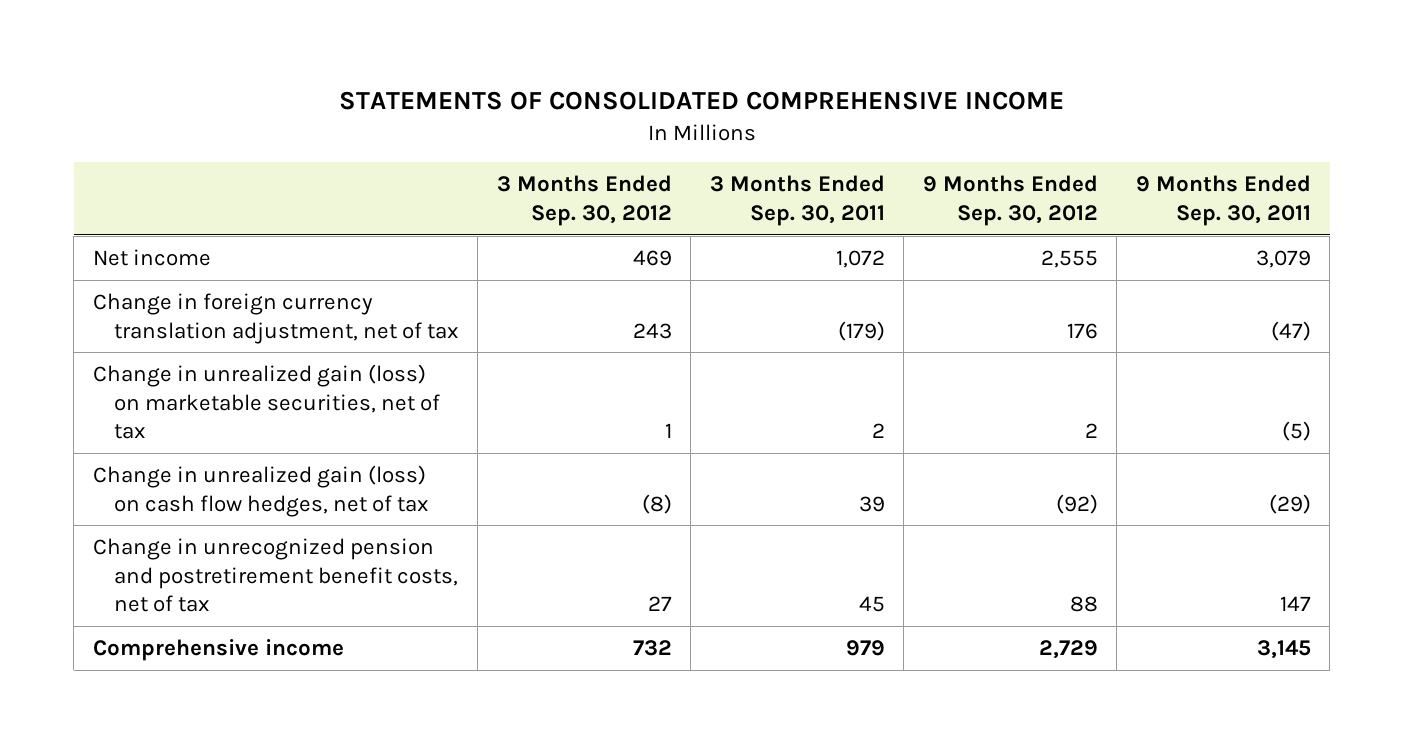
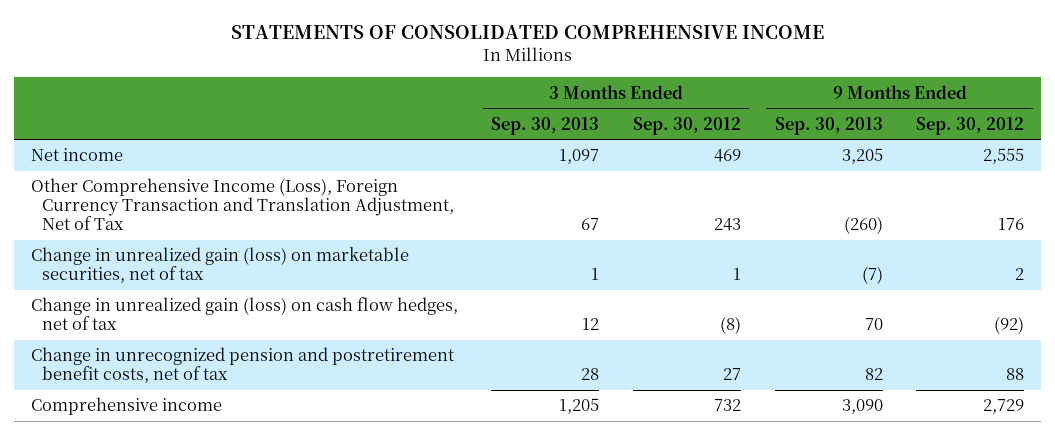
[709,175,885,226] 3 Months Ended Sep. 30, 2011 -> none
[1135,175,1311,226] 9 Months Ended Sep. 30, 2011 -> none
none -> [491,116,600,135] Sep. 30, 2013
none -> [774,116,883,135] Sep. 30, 2013
[92,293,459,344] Change in foreign currency translation adjustment, net of tax -> [30,178,455,231] Other Comprehensive Income (Loss), Foreign Currency Transaction and Translation Adjustment, Net of Tax

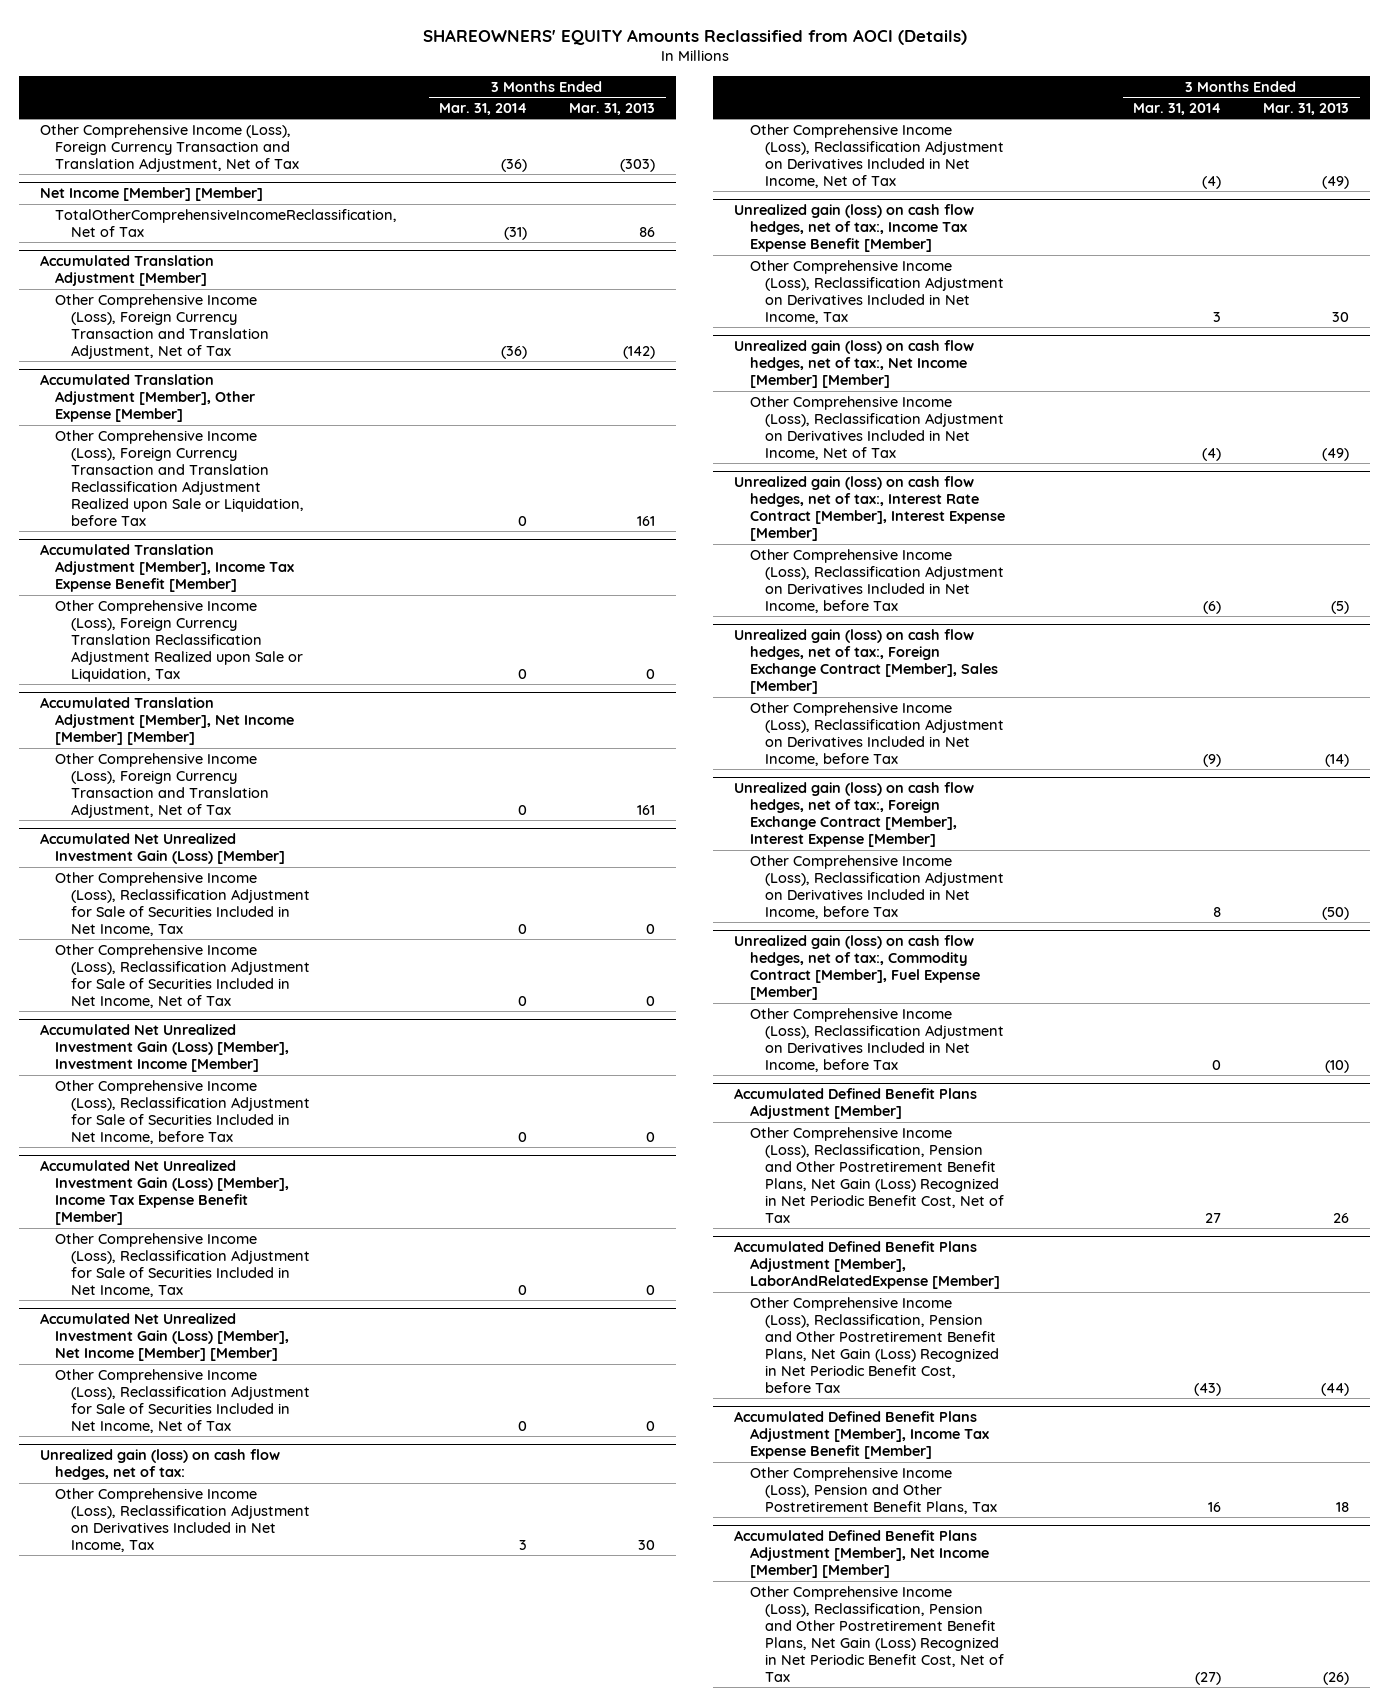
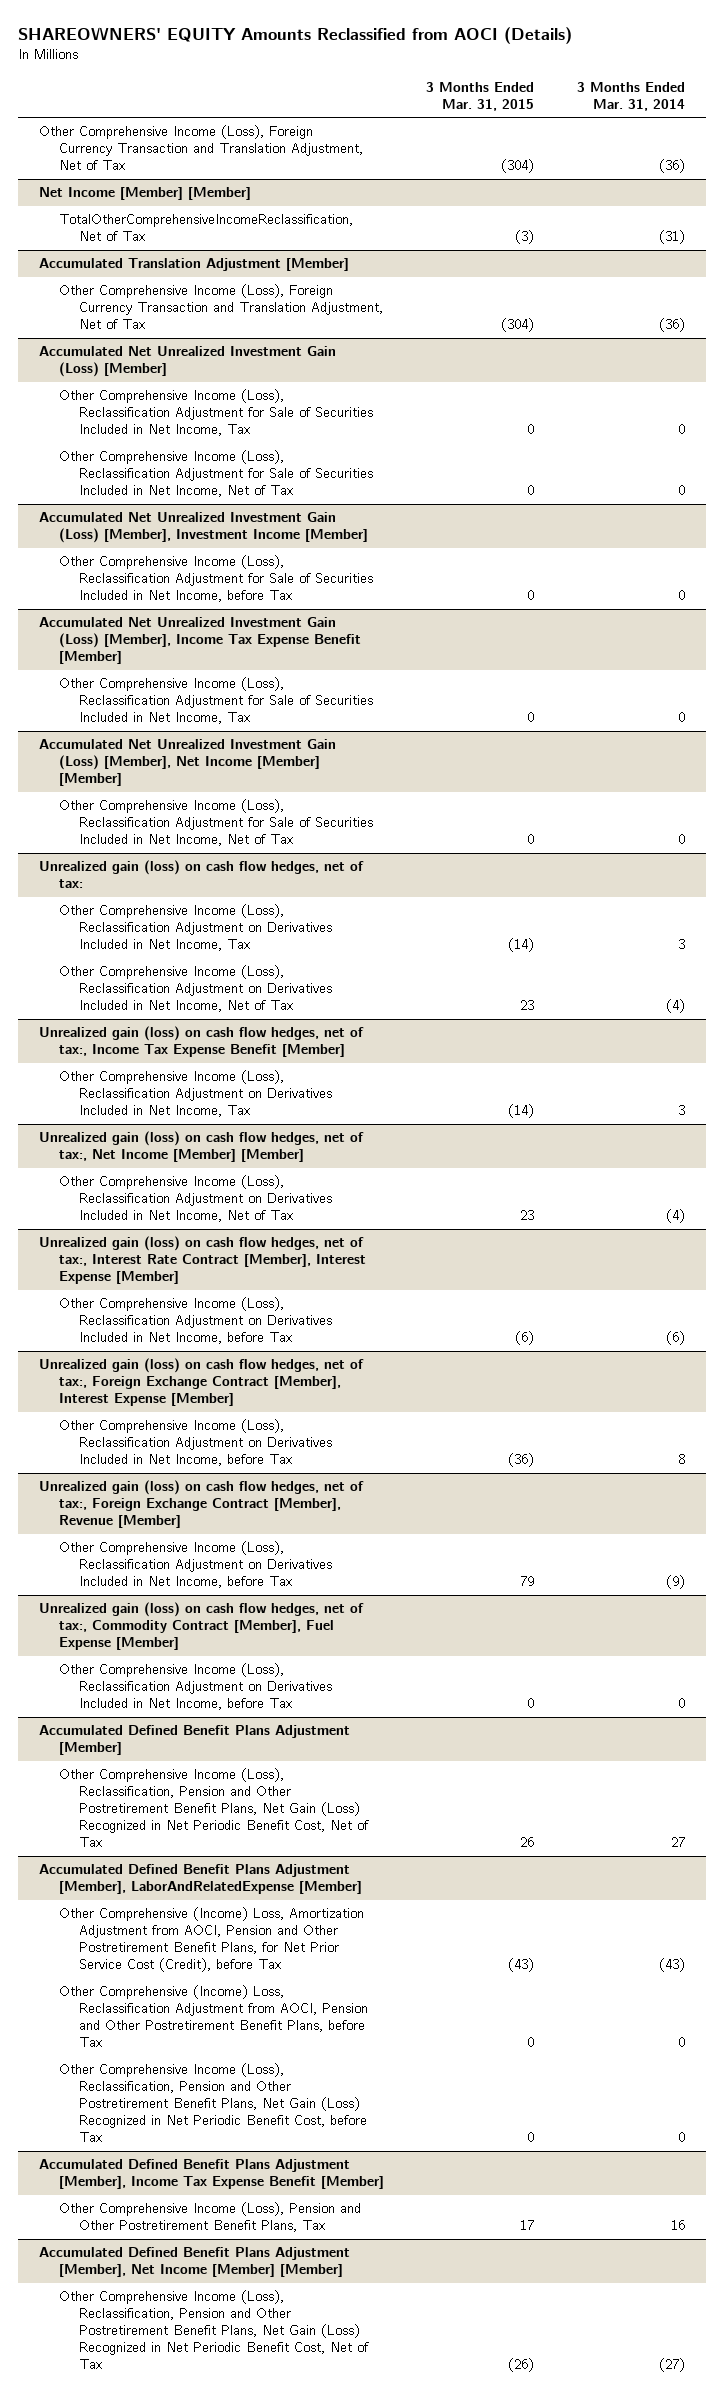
[569,102,656,115] Mar. 31, 2013 -> none
none -> [426,81,535,111] 3 Months Ended Mar. 31, 2015
[39,374,256,423] Accumulated Translation Adjustment [Member], Other Expense [Member] -> none
[55,429,305,527] Other Comprehensive Income (Loss), Foreign Currency Transaction and Translation Reclassification Adjustment Realized upon Sale or Liquidation, before Tax -> none
[39,544,295,593] Accumulated Translation Adjustment [Member], Income Tax Expense Benefit [Member] -> none
[55,599,304,682] Other Comprehensive Income (Loss), Foreign Currency Translation Reclassification Adjustment Realized upon Sale or Liquidation, Tax -> none
[39,697,295,746] Accumulated Translation Adjustment [Member], Net Income [Member] [Member] -> none
[55,752,270,818] Other Comprehensive Income (Loss), Foreign Currency Transaction and Translation Adjustment, Net of Tax -> none
[733,629,998,695] Unrealized gain (loss) on cash flow hedges, net of tax:, Foreign Exchange Contract [Member], Sales [Member] -> none
[749,701,1005,766] Other Comprehensive Income (Loss), Reclassification Adjustment on Derivatives Included in Net Income, before Tax -> none
none -> [39,1480,365,1529] Unrealized gain (loss) on cash flow hedges, net of tax:, Foreign Exchange Contract [Member], Revenue [Member]
none -> [59,1541,332,1589] Other Comprehensive Income (Loss), Reclassification Adjustment on Derivatives Included in Net Income, before Tax
none -> [59,1907,365,1973] Other Comprehensive (Income) Loss, Amortization Adjustment from AOCI, Pension and Other Postretirement Benefit Plans, for Net Prior Service Cost (Credit), before Tax
none -> [59,1985,368,2048] Other Comprehensive (Income) Loss, Reclassification Adjustment from AOCI, Pension and Other Postretirement Benefit Plans, before Tax
[1194,1383,1222,1397] (43) -> [677,2132,685,2143] 0

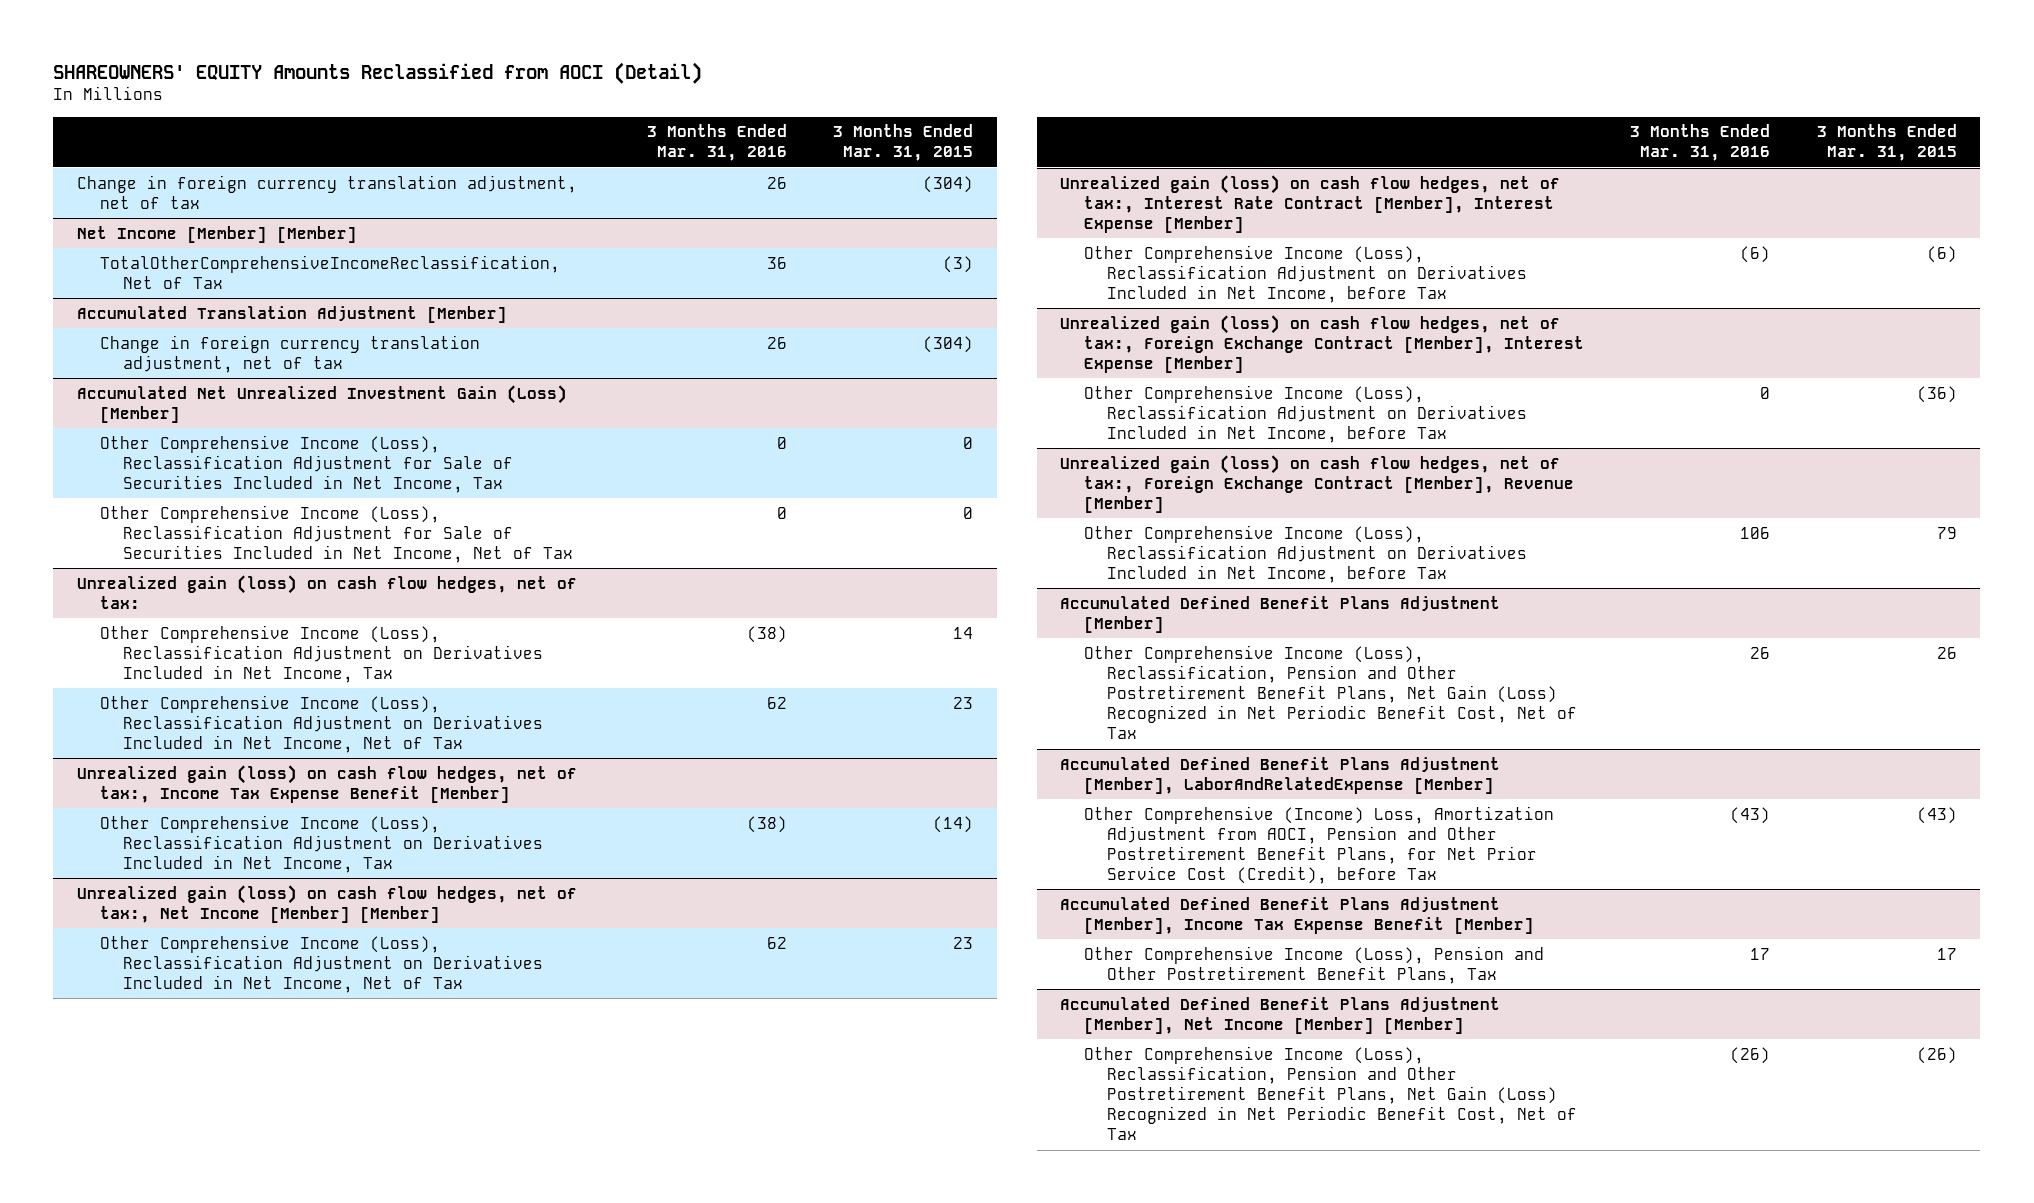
[18,27,573,45] SHAREOWNERS' EQUITY Amounts Reclassified from AOCI (Details) -> [53,61,703,84] SHAREOWNERS' EQUITY Amounts Reclassified from AOCI (Detail)
[576,81,685,111] 3 Months Ended Mar. 31, 2014 -> none
none -> [646,124,787,162] 3 Months Ended Mar. 31, 2016
[39,125,364,171] Other Comprehensive Income (Loss), Foreign Currency Transaction and Translation Adjustment, Net of Tax -> [76,174,577,209] Change in foreign currency translation adjustment, net of tax
[59,284,383,330] Other Comprehensive Income (Loss), Foreign Currency Transaction and Translation Adjustment, Net of Tax -> [99,334,480,373] Change in foreign currency translation adjustment, net of tax
[39,512,369,544] Accumulated Net Unrealized Investment Gain (Loss) [Member], Investment Income [Member] -> none
[59,555,373,603] Other Comprehensive Income (Loss), Reclassification Adjustment for Sale of Securities Included in Net Income, before Tax -> none
[39,617,362,665] Accumulated Net Unrealized Investment Gain (Loss) [Member], Income Tax Expense Benefit [Member] -> none
[59,677,373,725] Other Comprehensive Income (Loss), Reclassification Adjustment for Sale of Securities Included in Net Income, Tax -> none
[39,739,337,787] Accumulated Net Unrealized Investment Gain (Loss) [Member], Net Income [Member] [Member] -> none
[59,799,373,847] Other Comprehensive Income (Loss), Reclassification Adjustment for Sale of Securities Included in Net Income, Net of Tax -> none
[508,938,535,953] (14) -> [953,626,974,639] 14
[39,1602,365,1651] Unrealized gain (loss) on cash flow hedges, net of tax:, Commodity Contract [Member], Fuel Expense [Member] -> none
[59,1663,332,1711] Other Comprehensive Income (Loss), Reclassification Adjustment on Derivatives Included in Net Income, before Tax -> none
[59,1985,368,2048] Other Comprehensive (Income) Loss, Reclassification Adjustment from AOCI, Pension and Other Postretirement Benefit Plans, before Tax -> none
[59,2063,367,2143] Other Comprehensive Income (Loss), Reclassification, Pension and Other Postretirement Benefit Plans, Net Gain (Loss) Recognized in Net Periodic Benefit Cost, before Tax -> none

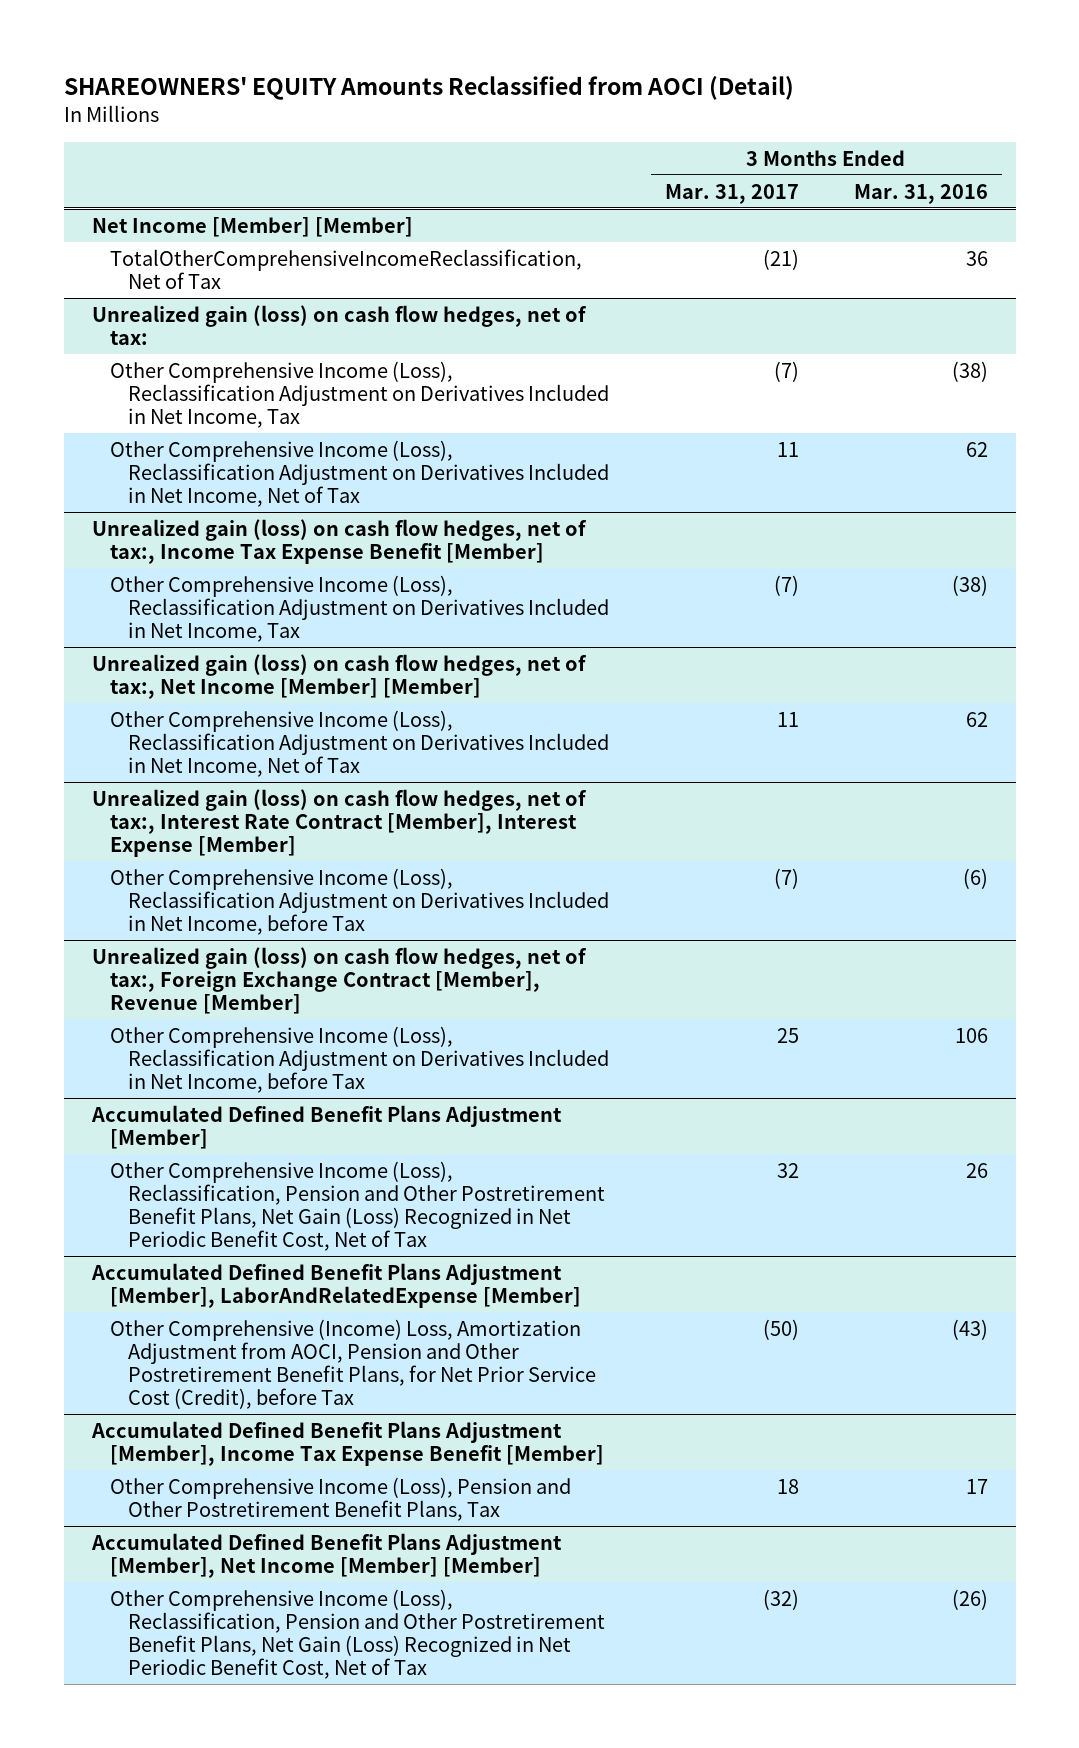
[833,124,974,162] 3 Months Ended Mar. 31, 2015 -> none
none -> [664,183,799,204] Mar. 31, 2017
[76,174,577,209] Change in foreign currency translation adjustment, net of tax -> none
[76,305,507,323] Accumulated Translation Adjustment [Member] -> none
[99,334,480,373] Change in foreign currency translation adjustment, net of tax -> none
[76,384,567,423] Accumulated Net Unrealized Investment Gain (Loss) [Member] -> none
[99,434,514,493] Other Comprehensive Income (Loss), Reclassification Adjustment for Sale of Securities Included in Net Income, Tax -> none
[99,504,574,563] Other Comprehensive Income (Loss), Reclassification Adjustment for Sale of Securities Included in Net Income, Net of Tax -> none
[1060,314,1584,373] Unrealized gain (loss) on cash flow hedges, net of tax:, Foreign Exchange Contract [Member], Interest Expense [Member] -> none
[1083,384,1527,443] Other Comprehensive Income (Loss), Reclassification Adjustment on Derivatives Included in Net Income, before Tax -> none

